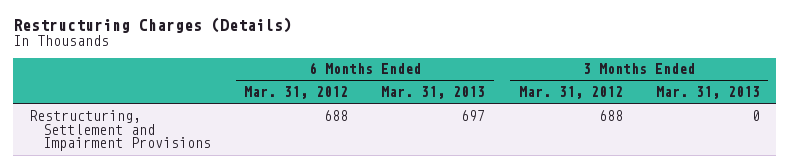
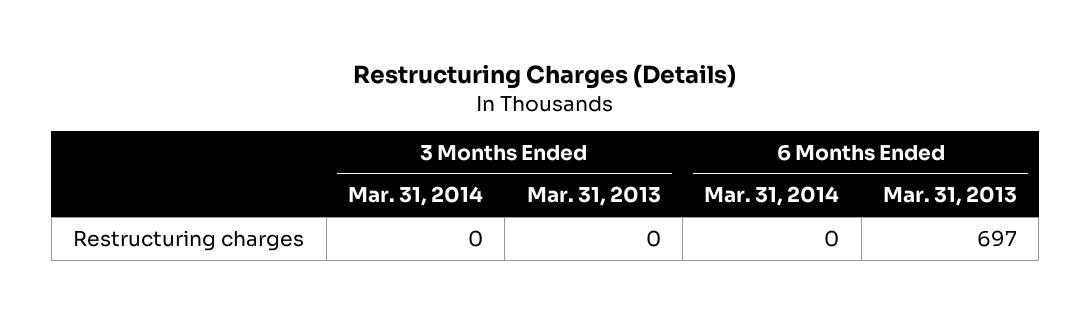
[244,86,349,100] Mar. 31, 2012 -> none
[518,86,623,100] Mar. 31, 2012 -> none
none -> [347,186,483,207] Mar. 31, 2014
none -> [704,186,840,207] Mar. 31, 2014
[29,109,212,152] Restructuring, Settlement and Impairment Provisions -> [73,229,305,251] Restructuring charges

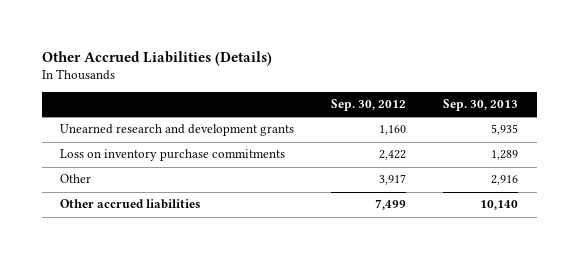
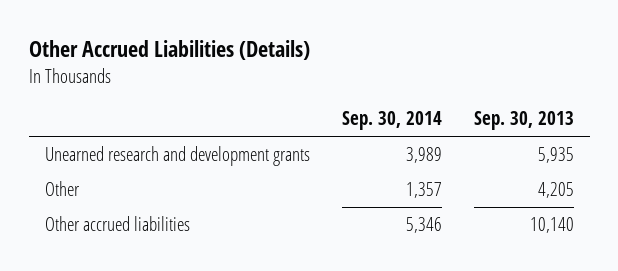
[331,99,407,112] Sep. 30, 2012 -> none
none -> [341,111,442,131] Sep. 30, 2014
[60,149,286,162] Loss on inventory purchase commitments -> none
[491,175,519,186] 2,916 -> [537,182,574,199] 4,205

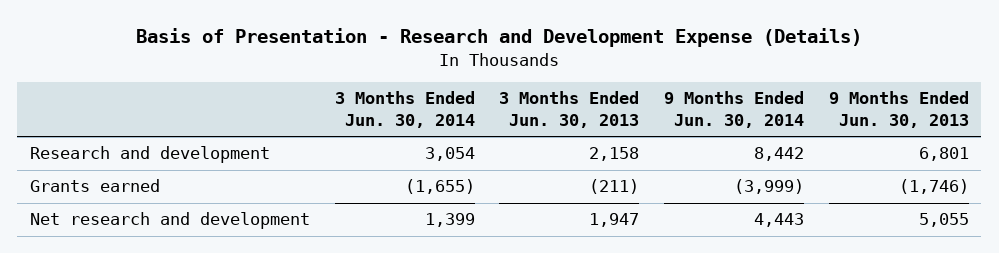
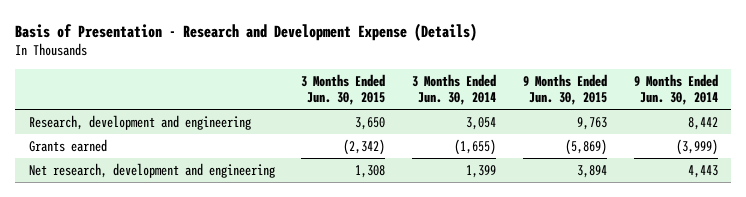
[499,91,640,128] 3 Months Ended Jun. 30, 2013 -> none
[828,91,969,128] 9 Months Ended Jun. 30, 2013 -> none
none -> [301,73,386,105] 3 Months Ended Jun. 30, 2015
none -> [522,73,607,105] 9 Months Ended Jun. 30, 2015
[29,146,270,164] Research and development -> [28,114,251,130] Research, development and engineering
[29,212,310,230] Net research and development -> [28,162,275,178] Net research, development and engineering

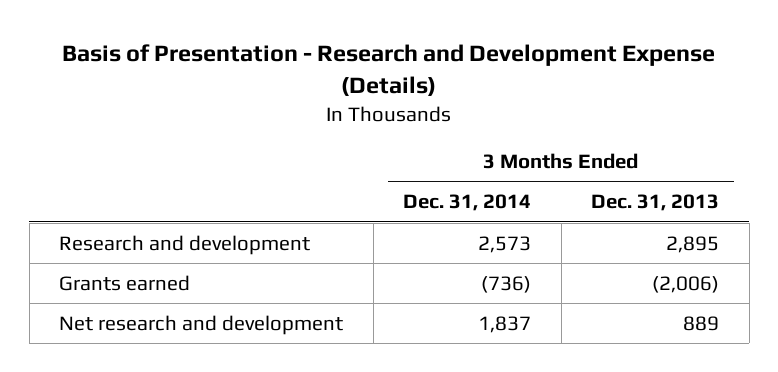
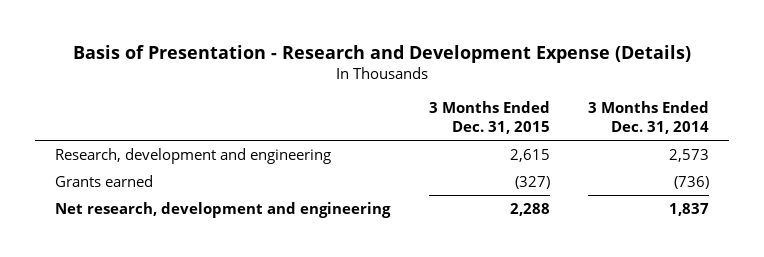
[591,194,720,212] Dec. 31, 2013 -> none
none -> [428,101,550,135] 3 Months Ended Dec. 31, 2015
[59,234,311,255] Research and development -> [54,147,331,164] Research, development and engineering
[59,314,344,335] Net research and development -> [54,201,391,218] Net research, development and engineering

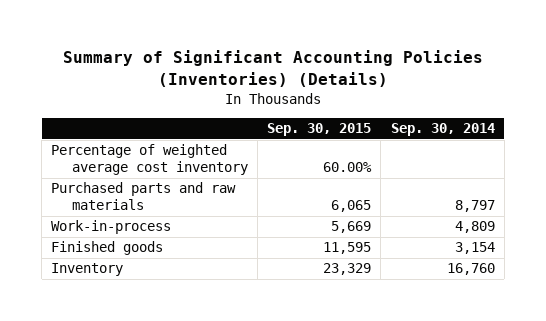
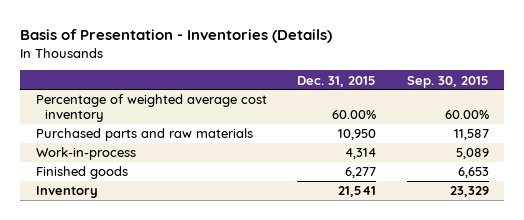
[62,50,483,88] Summary of Significant Accounting Policies (Inventories) (Details) -> [20,29,333,44] Basis of Presentation - Inventories (Details)
[390,123,495,137] Sep. 30, 2014 -> none
none -> [297,75,377,87] Dec. 31, 2015
[331,200,372,213] 6,065 -> [453,129,489,141] 11,587
[331,221,372,234] 5,669 -> [455,148,489,160] 5,089
[323,242,372,255] 11,595 -> [457,167,489,179] 6,653

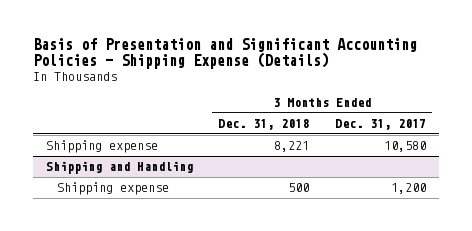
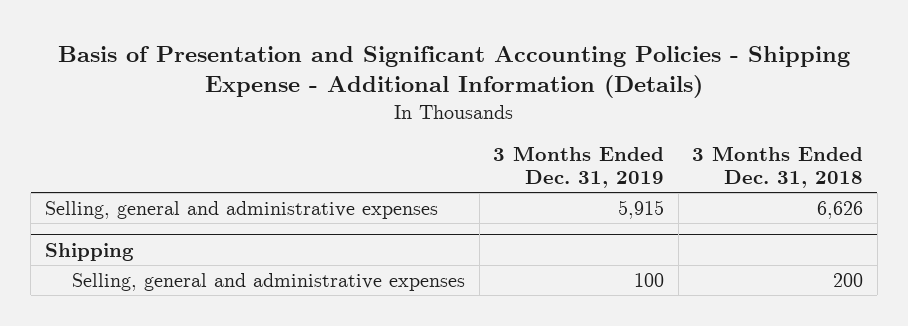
[33,37,418,70] Basis of Presentation and Significant Accounting Policies - Shipping Expense (Details) -> [58,45,851,99] Basis of Presentation and Significant Accounting Policies - Shipping Expense - Additional Information (Details)
[334,119,426,131] Dec. 31, 2017 -> none
none -> [493,145,665,189] 3 Months Ended Dec. 31, 2019
[46,140,159,154] Shipping expense -> none
[57,182,170,196] Shipping expense -> none
none -> [45,200,439,219] Selling, general and administrative expenses
[46,161,194,175] Shipping and Handling -> [45,242,135,261] Shipping
none -> [71,272,465,291] Selling, general and administrative expenses

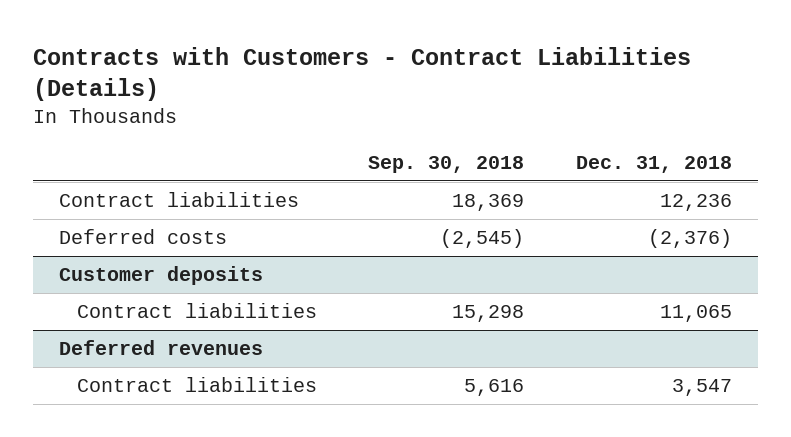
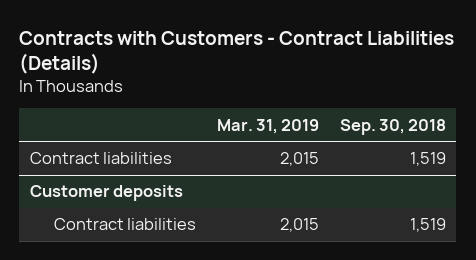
[576,155,733,173] Dec. 31, 2018 -> none
none -> [216,118,319,134] Mar. 31, 2019
[59,229,228,245] Deferred costs -> none
[452,194,525,212] 18,369 -> [409,152,446,167] 1,519
[59,340,264,356] Deferred revenues -> none
[76,377,317,393] Contract liabilities -> none
[452,305,525,323] 15,298 -> [409,218,446,233] 1,519

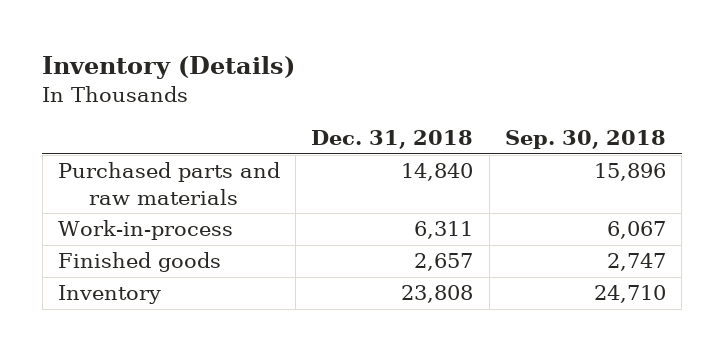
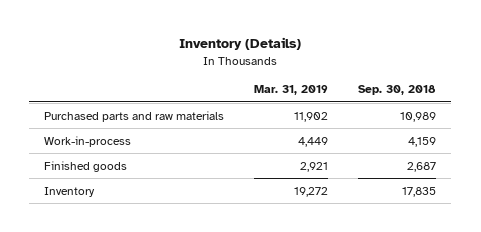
[311,130,474,150] Dec. 31, 2018 -> none
none -> [254,85,329,96] Mar. 31, 2019
[593,163,666,182] 15,896 -> [400,111,437,122] 10,989
[606,221,666,240] 6,067 -> [408,136,437,147] 4,159
[606,253,666,272] 2,747 -> [407,161,437,172] 2,687
[593,285,666,304] 24,710 -> [402,186,437,197] 17,835

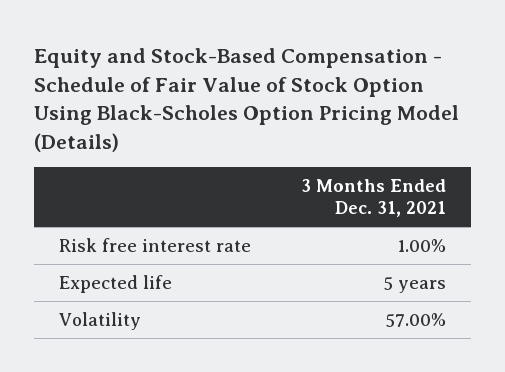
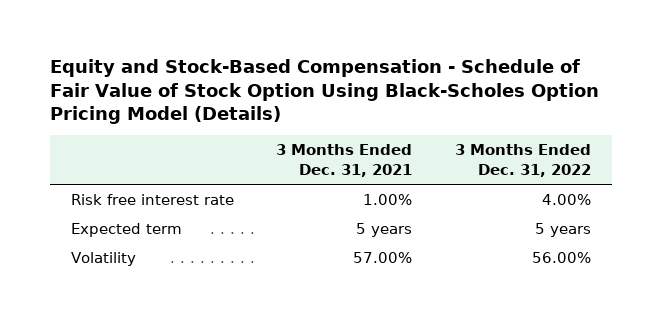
none -> [454,144,591,177] 3 Months Ended Dec. 31, 2022
[59,274,173,293] Expected life -> [70,223,182,238] Expected term

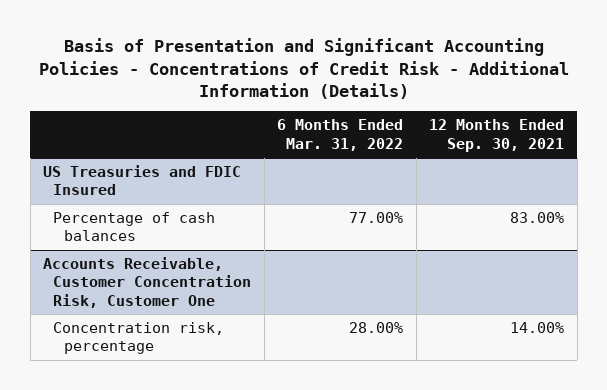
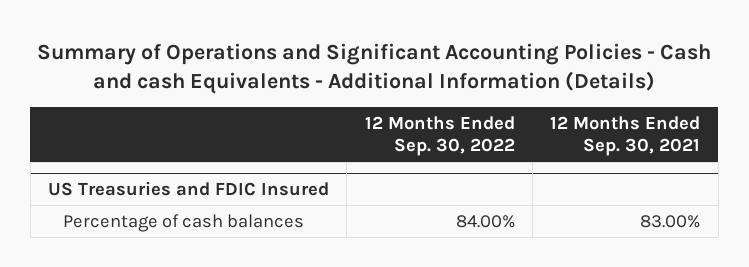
[38,38,569,100] Basis of Presentation and Significant Accounting Policies - Concentrations of Credit Risk - Additional Information (Details) -> [37,43,712,95] Summary of Operations and Significant Accounting Policies - Cash and cash Equivalents - Additional Information (Details)
[277,119,404,151] 6 Months Ended Mar. 31, 2022 -> none
none -> [364,115,515,157] 12 Months Ended Sep. 30, 2022
[43,256,252,308] Accounts Receivable, Customer Concentration Risk, Customer One -> none
[53,321,225,355] Concentration risk, percentage -> none

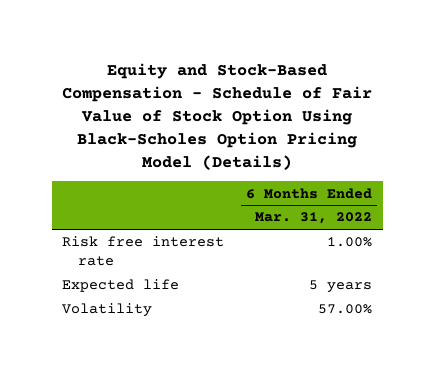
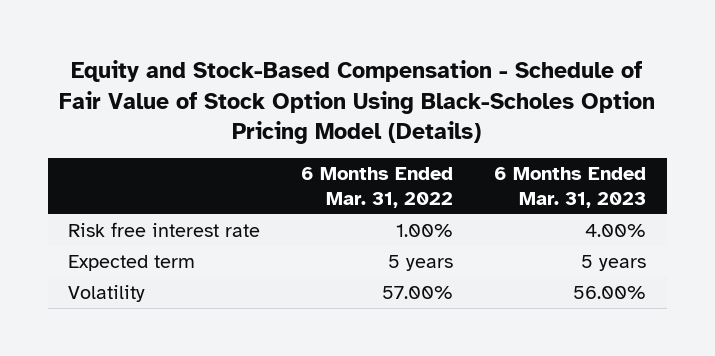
none -> [494,167,647,208] 6 Months Ended Mar. 31, 2023
[62,279,180,293] Expected life -> [68,255,196,272] Expected term

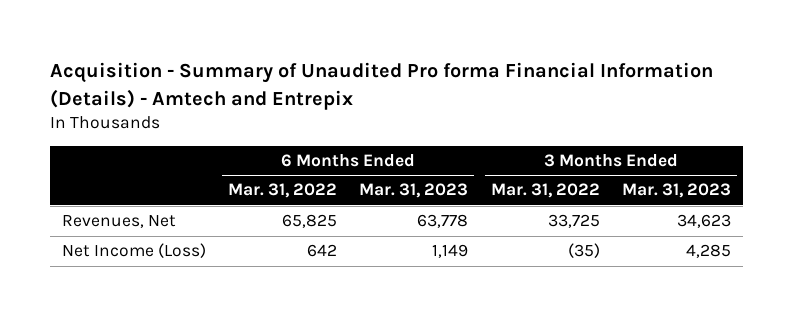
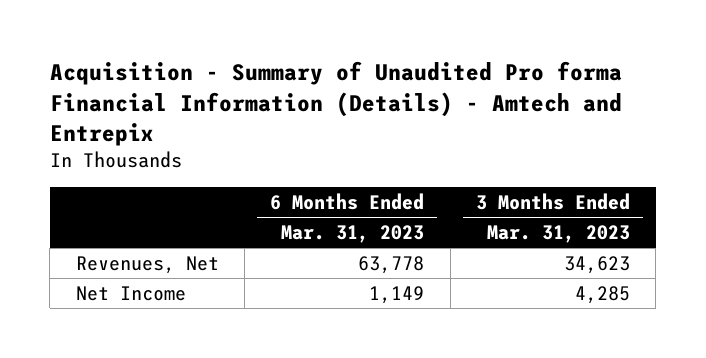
[227,183,337,199] Mar. 31, 2022 -> none
[490,183,600,199] Mar. 31, 2022 -> none
[61,243,206,259] Net Income (Loss) -> [75,285,186,301] Net Income

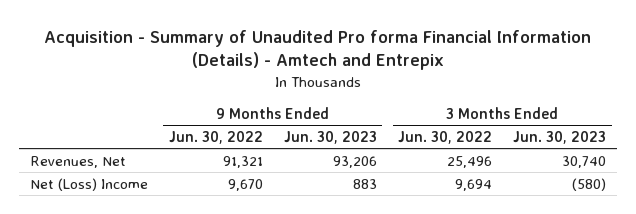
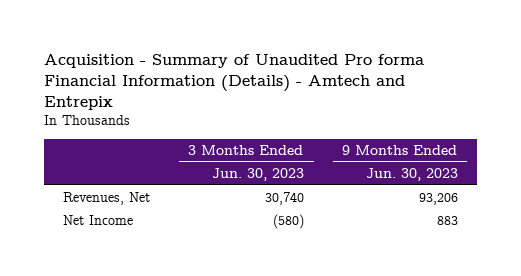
[168,130,263,144] Jun. 30, 2022 -> none
[398,130,493,144] Jun. 30, 2022 -> none
[29,177,148,191] Net (Loss) Income -> [63,215,134,226] Net Income

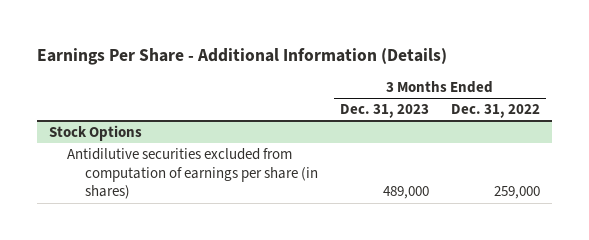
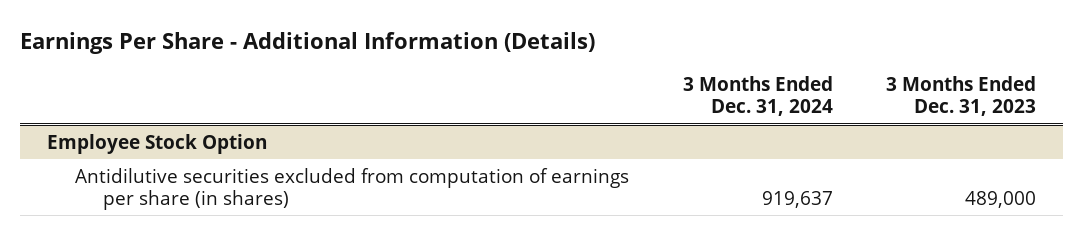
[451,104,541,119] Dec. 31, 2022 -> none
none -> [682,76,833,117] 3 Months Ended Dec. 31, 2024
[48,125,142,142] Stock Options -> [47,133,268,154] Employee Stock Option

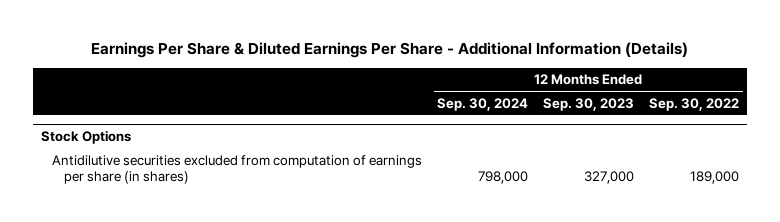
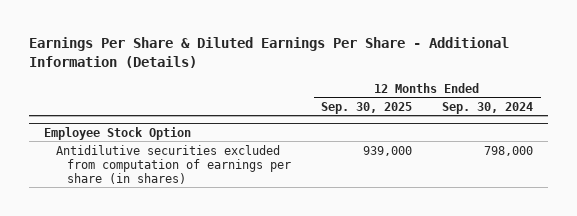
[543,97,635,111] Sep. 30, 2023 -> none
[649,97,740,111] Sep. 30, 2022 -> none
none -> [321,101,413,114] Sep. 30, 2025
[40,130,131,145] Stock Options -> [43,126,191,140] Employee Stock Option

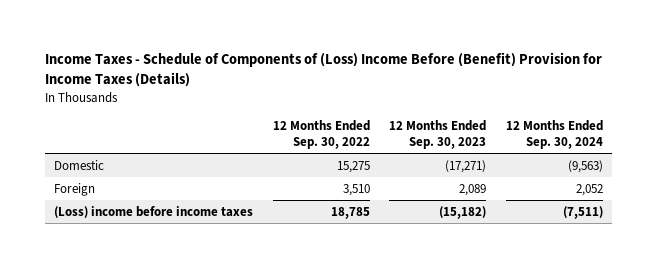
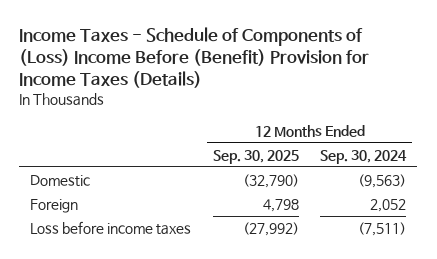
[272,120,370,149] 12 Months Ended Sep. 30, 2022 -> none
[389,120,487,149] 12 Months Ended Sep. 30, 2023 -> none
none -> [212,149,299,164] Sep. 30, 2025
[54,205,254,218] (Loss) income before income taxes -> [30,221,192,236] Loss before income taxes

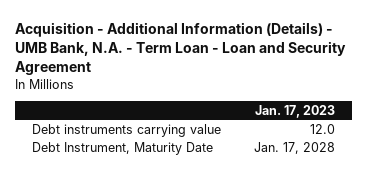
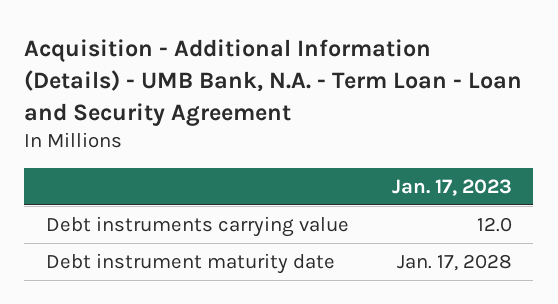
[31,141,213,155] Debt Instrument, Maturity Date -> [45,252,335,274] Debt instrument maturity date

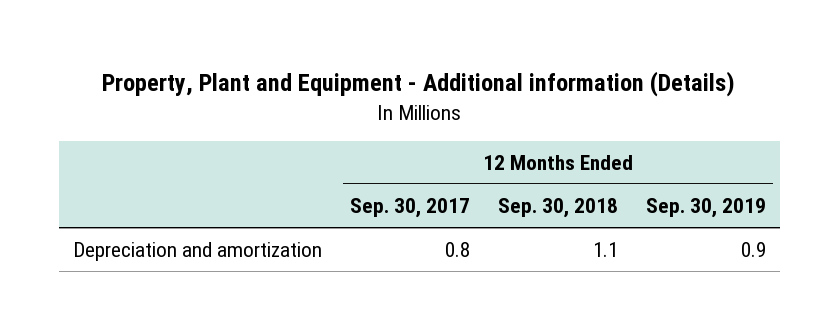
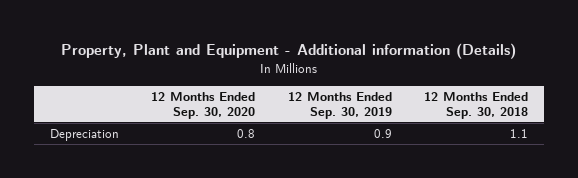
[349,198,470,219] Sep. 30, 2017 -> none
none -> [151,91,256,120] 12 Months Ended Sep. 30, 2020
[72,242,322,262] Depreciation and amortization -> [50,129,120,142] Depreciation

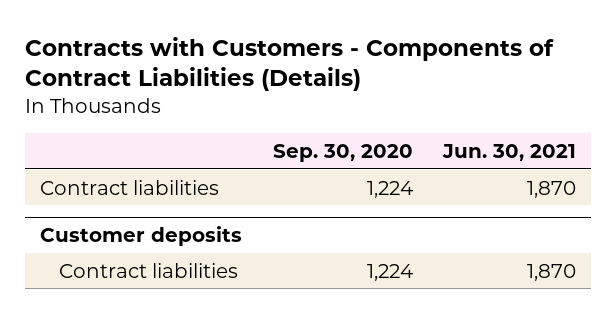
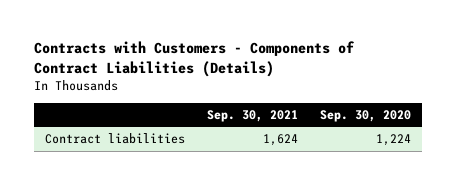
[442,143,577,161] Jun. 30, 2021 -> none
none -> [206,110,298,123] Sep. 30, 2021
[39,226,242,247] Customer deposits -> none
[58,262,238,278] Contract liabilities -> none

